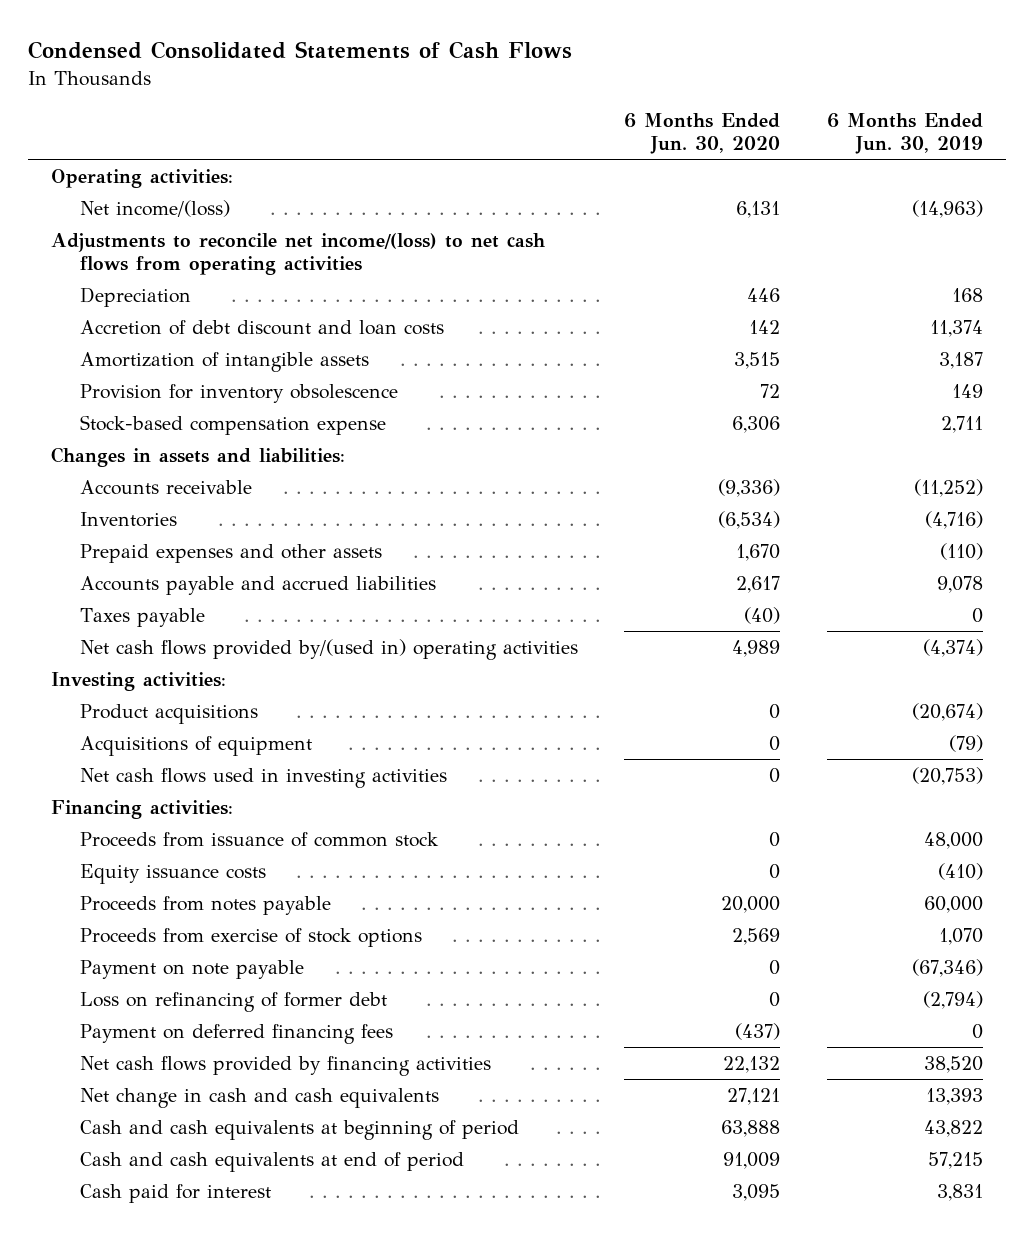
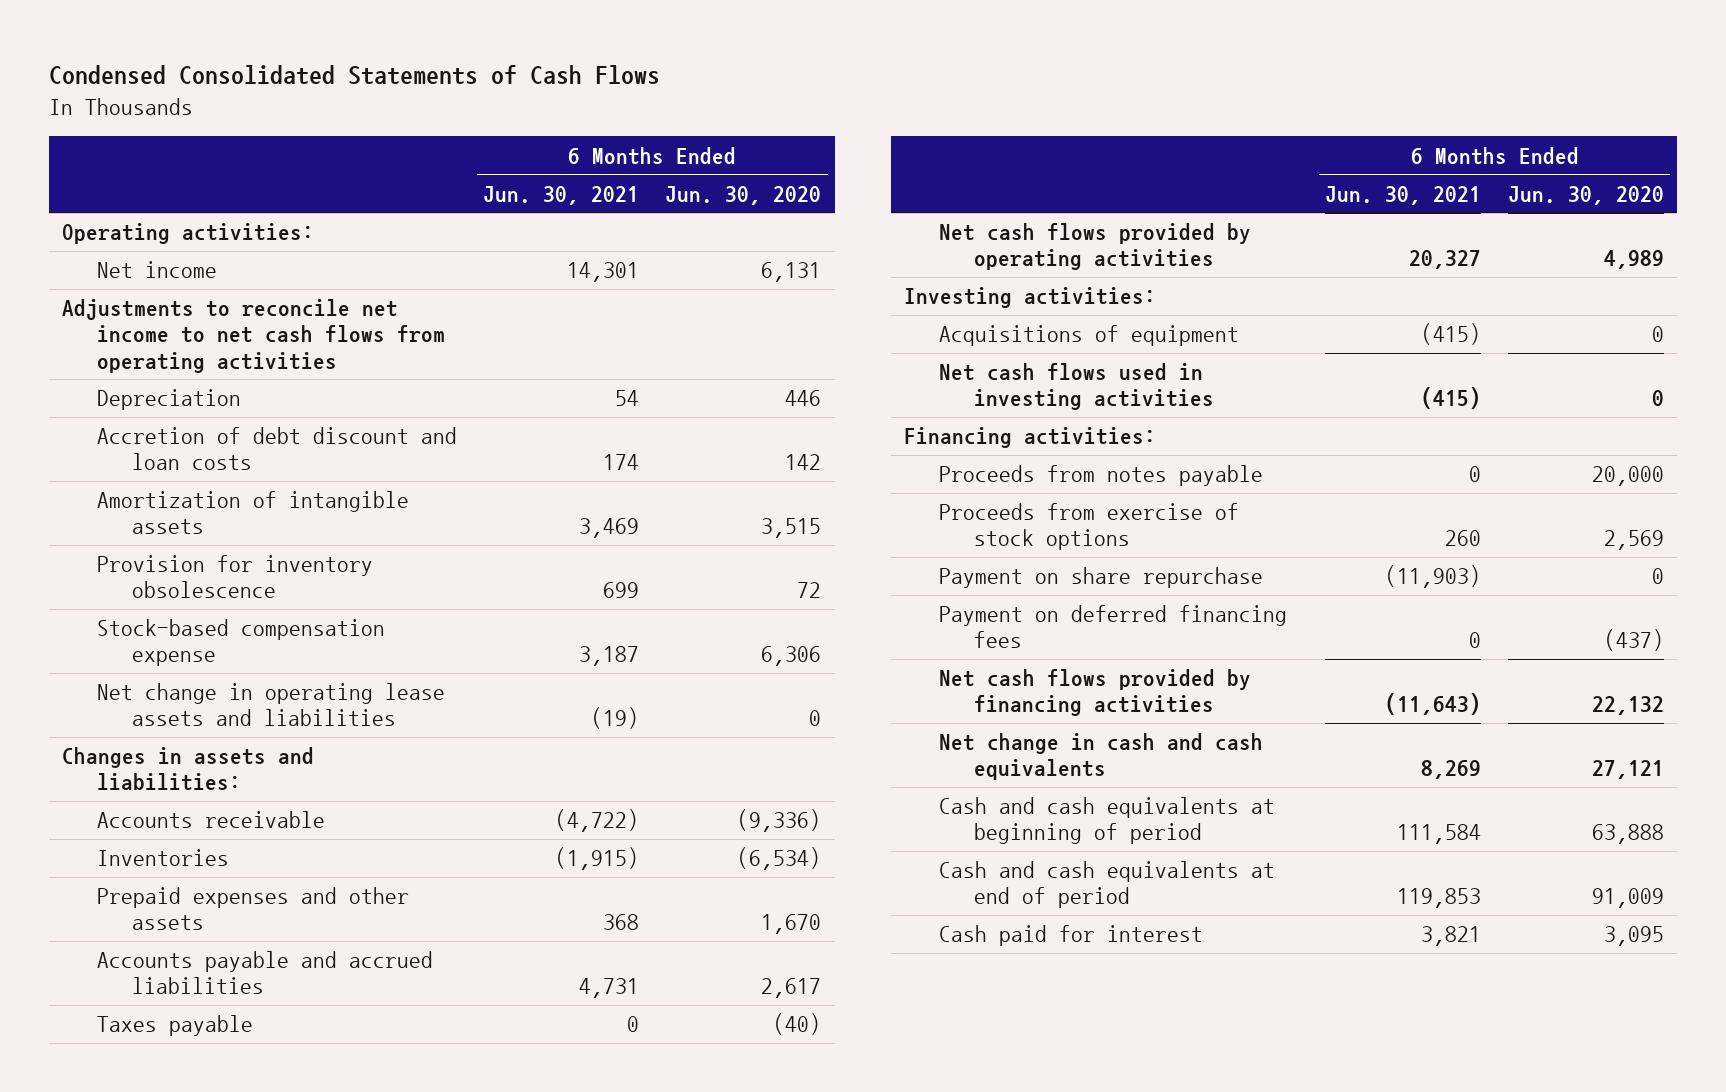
[826,112,983,154] 6 Months Ended Jun. 30, 2019 -> none
none -> [483,185,640,205] Jun. 30, 2021
[79,199,230,217] Net income/(loss) -> [96,261,217,279] Net income
[51,232,546,275] Adjustments to reconcile net income/(loss) to net cash flows from operating activities -> [61,299,445,373] Adjustments to reconcile net income to net cash flows from operating activities
none -> [96,683,445,727] Net change in operating lease assets and liabilities
[79,638,578,660] Net cash flows provided by/(used in) operating activities -> [939,223,1252,271] Net cash flows provided by operating activities
[79,703,258,724] Product acquisitions -> none
[79,831,439,847] Proceeds from issuance of common stock -> none
[79,863,266,884] Equity issuance costs -> none
[79,959,304,979] Payment on note payable -> none
[79,991,387,1012] Loss on refinancing of former debt -> none
none -> [939,567,1264,589] Payment on share repurchase

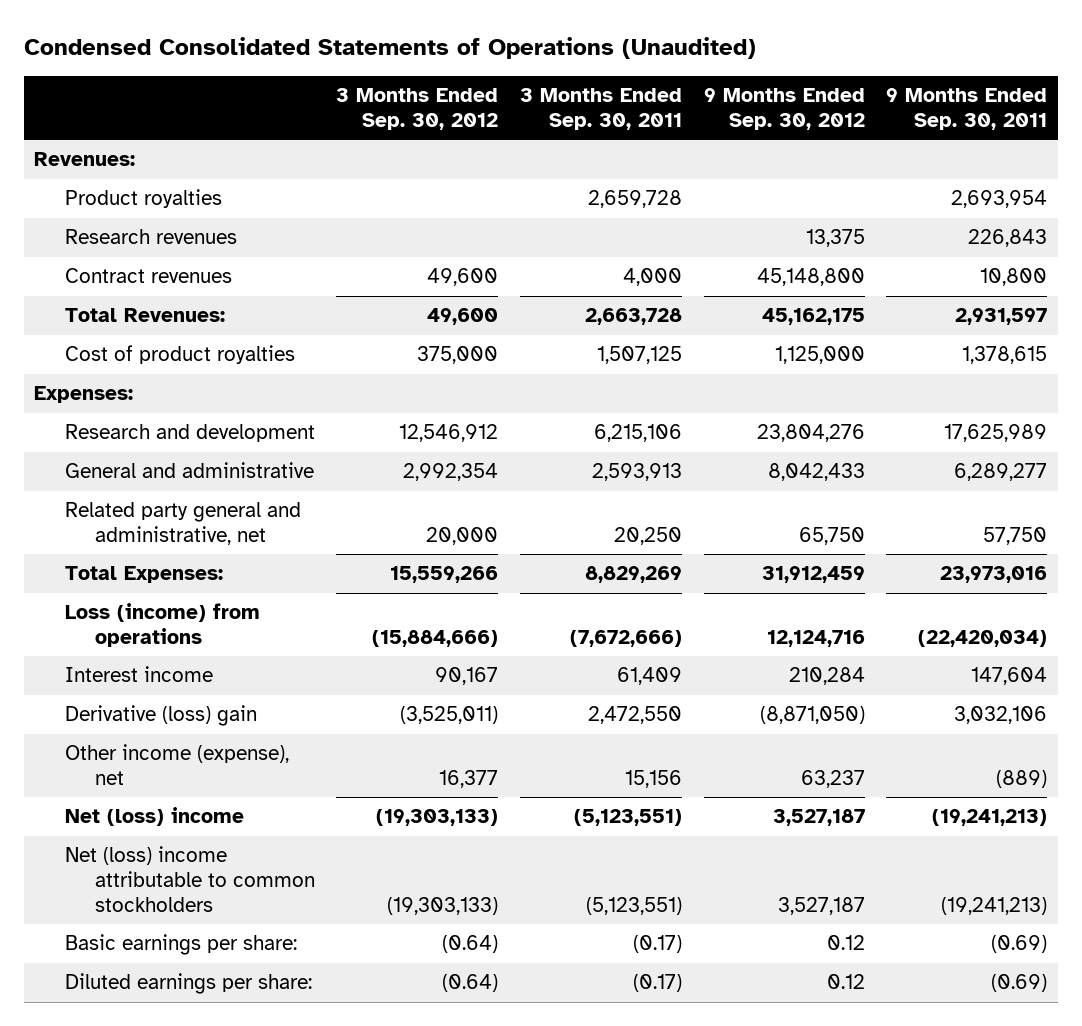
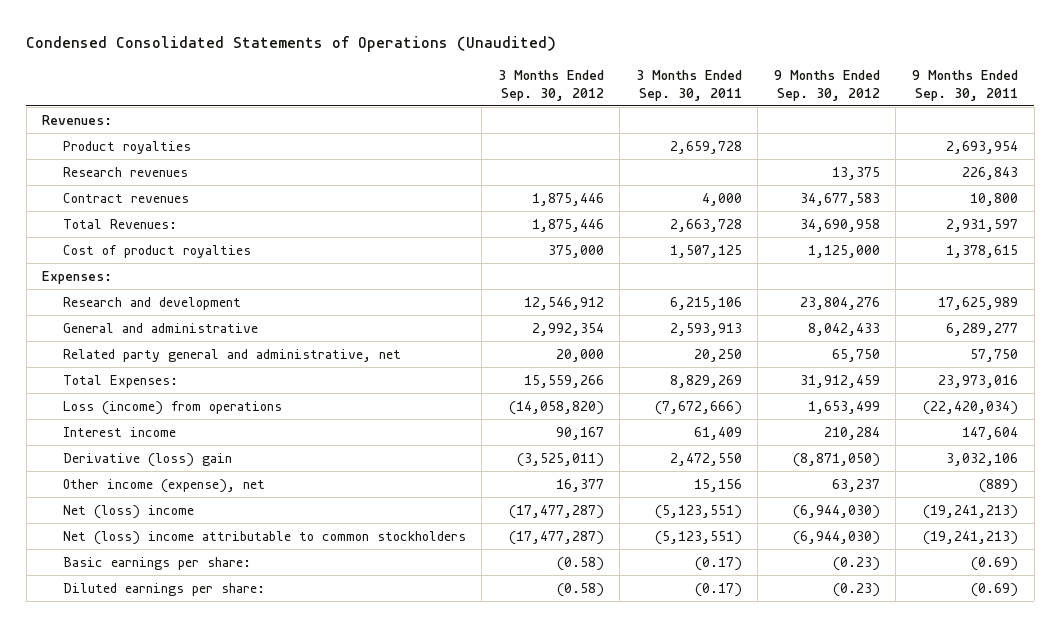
[427,268,499,287] 49,600 -> [531,192,604,206] 1,875,446
[756,268,865,287] 45,148,800 -> [799,192,880,206] 34,677,583
[427,308,499,326] 49,600 -> [531,218,604,232] 1,875,446
[761,308,865,326] 45,162,175 -> [799,218,880,232] 34,690,958
[372,630,499,648] (15,884,666) -> [508,400,604,415] (14,058,820)
[766,630,865,648] 12,124,716 -> [807,400,880,414] 1,653,499
[376,809,499,827] (19,303,133) -> [508,504,604,519] (17,477,287)
[772,809,865,827] 3,527,187 -> [792,504,880,519] (6,944,030)
[387,896,499,915] (19,303,133) -> [508,530,604,545] (17,477,287)
[777,896,865,915] 3,527,187 -> [792,530,880,545] (6,944,030)
[442,935,499,954] (0.64) -> [556,556,604,571] (0.58)
[826,935,865,951] 0.12 -> [832,556,880,571] (0.23)
[442,974,499,993] (0.64) -> [556,582,604,597] (0.58)
[826,974,865,990] 0.12 -> [832,582,880,597] (0.23)

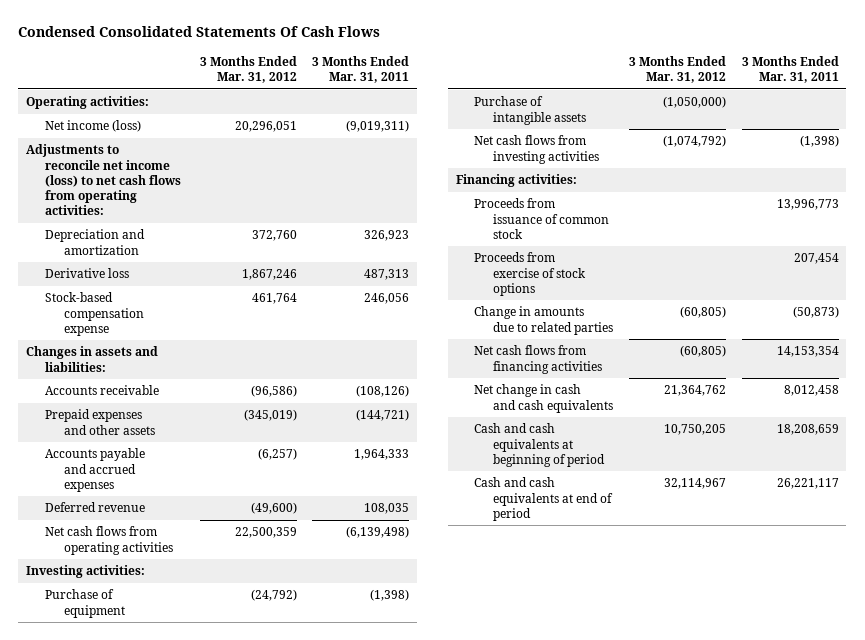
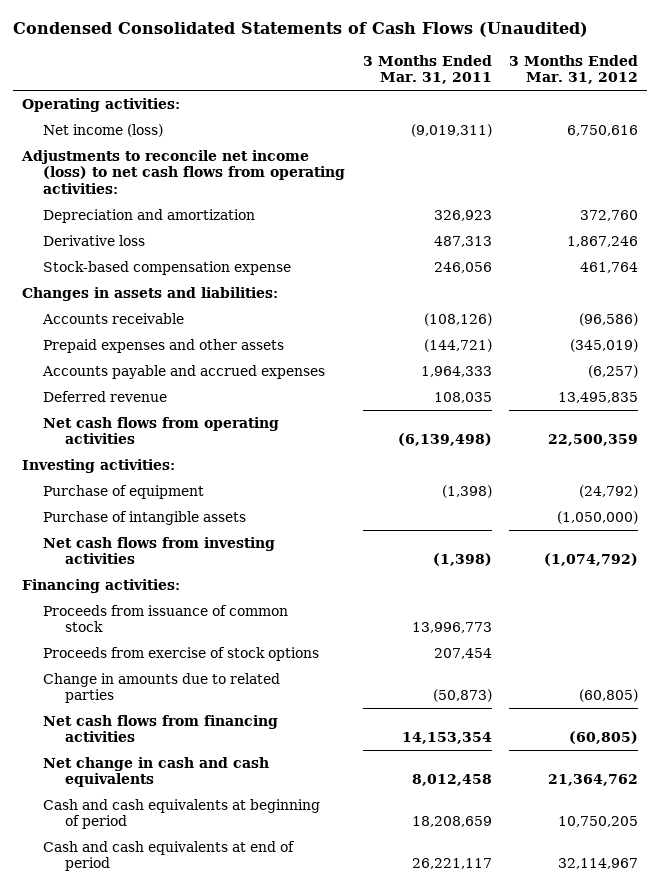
[18,26,381,38] Condensed Consolidated Statements Of Cash Flows -> [12,22,588,38] Condensed Consolidated Statements of Cash Flows (Unaudited)
[234,121,297,133] 20,296,051 -> [567,125,639,137] 6,750,616
[250,502,297,515] (49,600) -> [558,392,639,404] 13,495,835

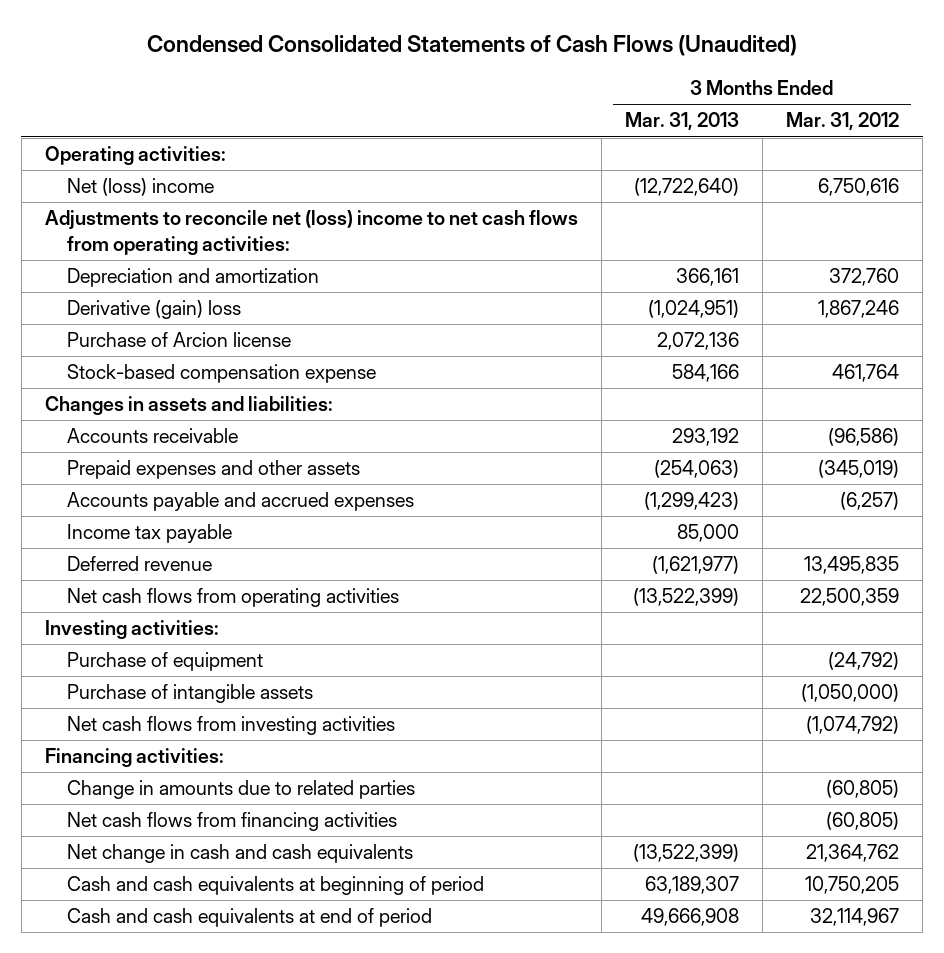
[362,54,492,85] 3 Months Ended Mar. 31, 2011 -> none
none -> [625,112,740,131] Mar. 31, 2013
[43,124,164,138] Net income (loss) -> [66,178,214,197] Net (loss) income
[20,150,346,194] Adjustments to reconcile net income (loss) to net cash flows from operating activities: -> [44,210,578,255] Adjustments to reconcile net (loss) income to net cash flows from operating activities:
[43,235,146,247] Derivative loss -> [66,300,241,320] Derivative (gain) loss
none -> [66,332,291,348] Purchase of Arcion license
none -> [66,524,232,544] Income tax payable
[43,605,289,633] Proceeds from issuance of common stock -> none
[43,647,320,662] Proceeds from exercise of stock options -> none

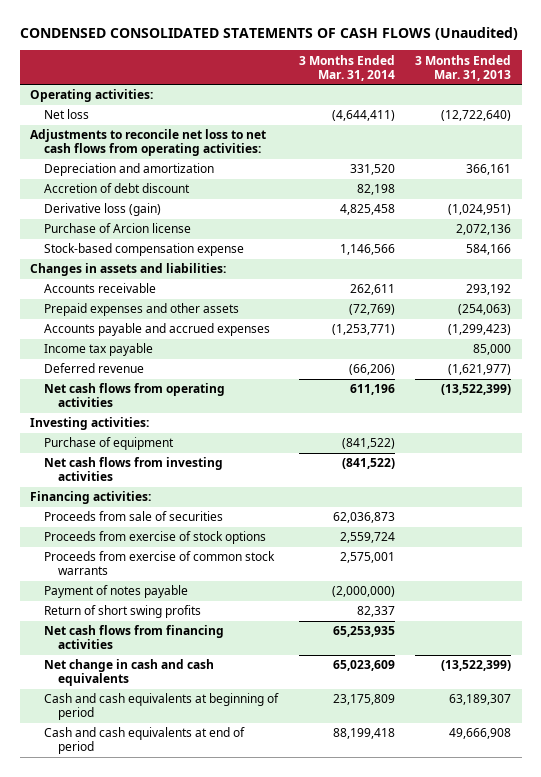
[147,34,798,56] Condensed Consolidated Statements of Cash Flows (Unaudited) -> [19,27,518,41] CONDENSED CONSOLIDATED STATEMENTS OF CASH FLOWS (Unaudited)
[786,112,900,131] Mar. 31, 2012 -> none
none -> [298,54,395,81] 3 Months Ended Mar. 31, 2014
[66,178,214,197] Net (loss) income -> [43,109,89,120] Net loss
[44,210,578,255] Adjustments to reconcile net (loss) income to net cash flows from operating activities: -> [29,129,266,157] Adjustments to reconcile net loss to net cash flows from operating activities:
none -> [43,183,190,194] Accretion of debt discount
[66,300,241,320] Derivative (gain) loss -> [43,203,161,217] Derivative loss (gain)
[66,684,313,704] Purchase of intangible assets -> none
[66,780,415,800] Change in amounts due to related parties -> none
none -> [43,511,223,522] Proceeds from sale of securities
none -> [43,531,266,545] Proceeds from exercise of stock options
none -> [43,551,275,576] Proceeds from exercise of common stock warrants
none -> [43,585,188,599] Payment of notes payable
none -> [43,605,201,619] Return of short swing profits

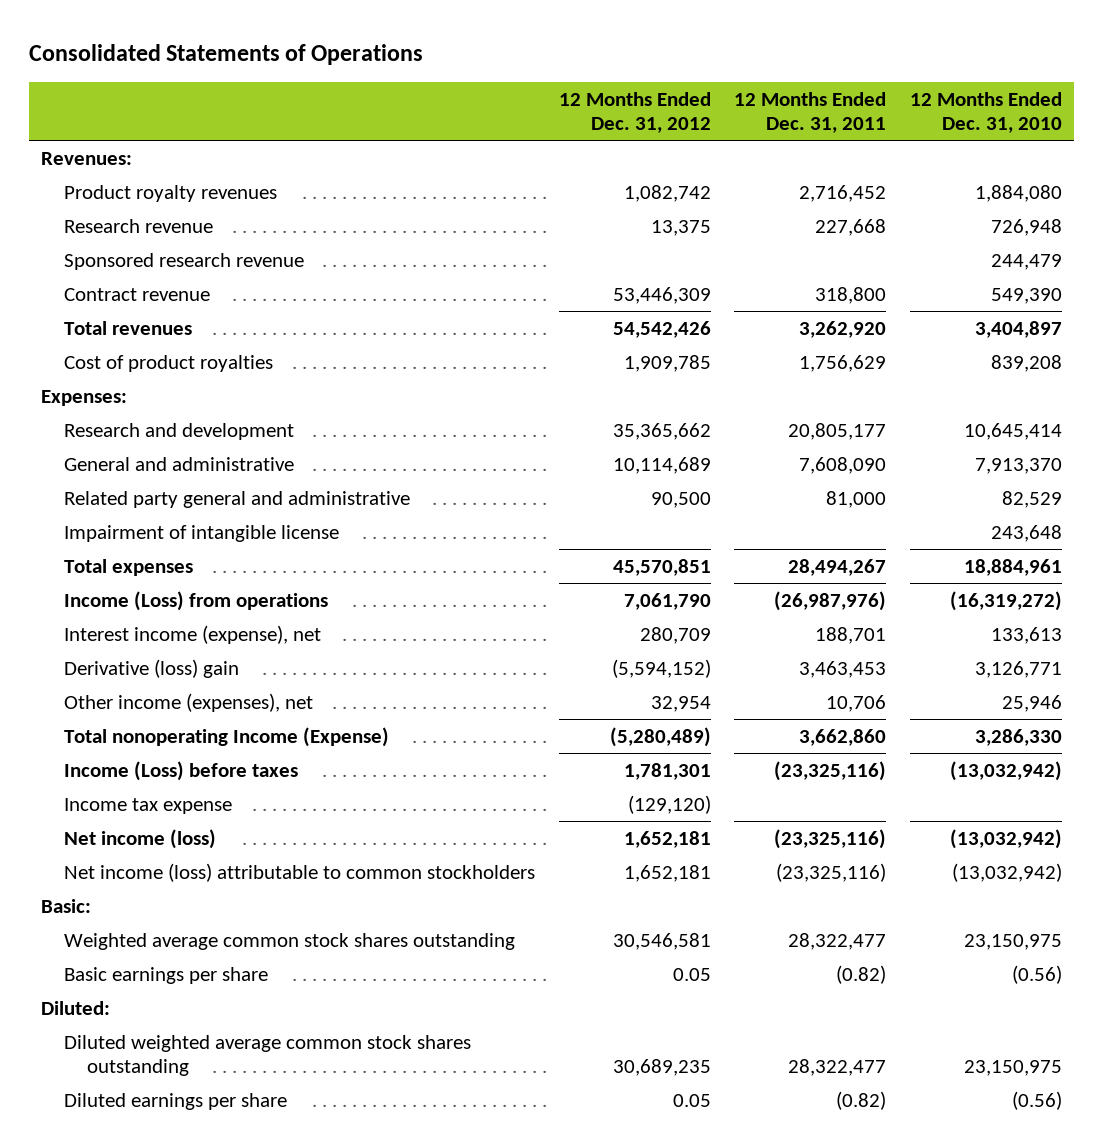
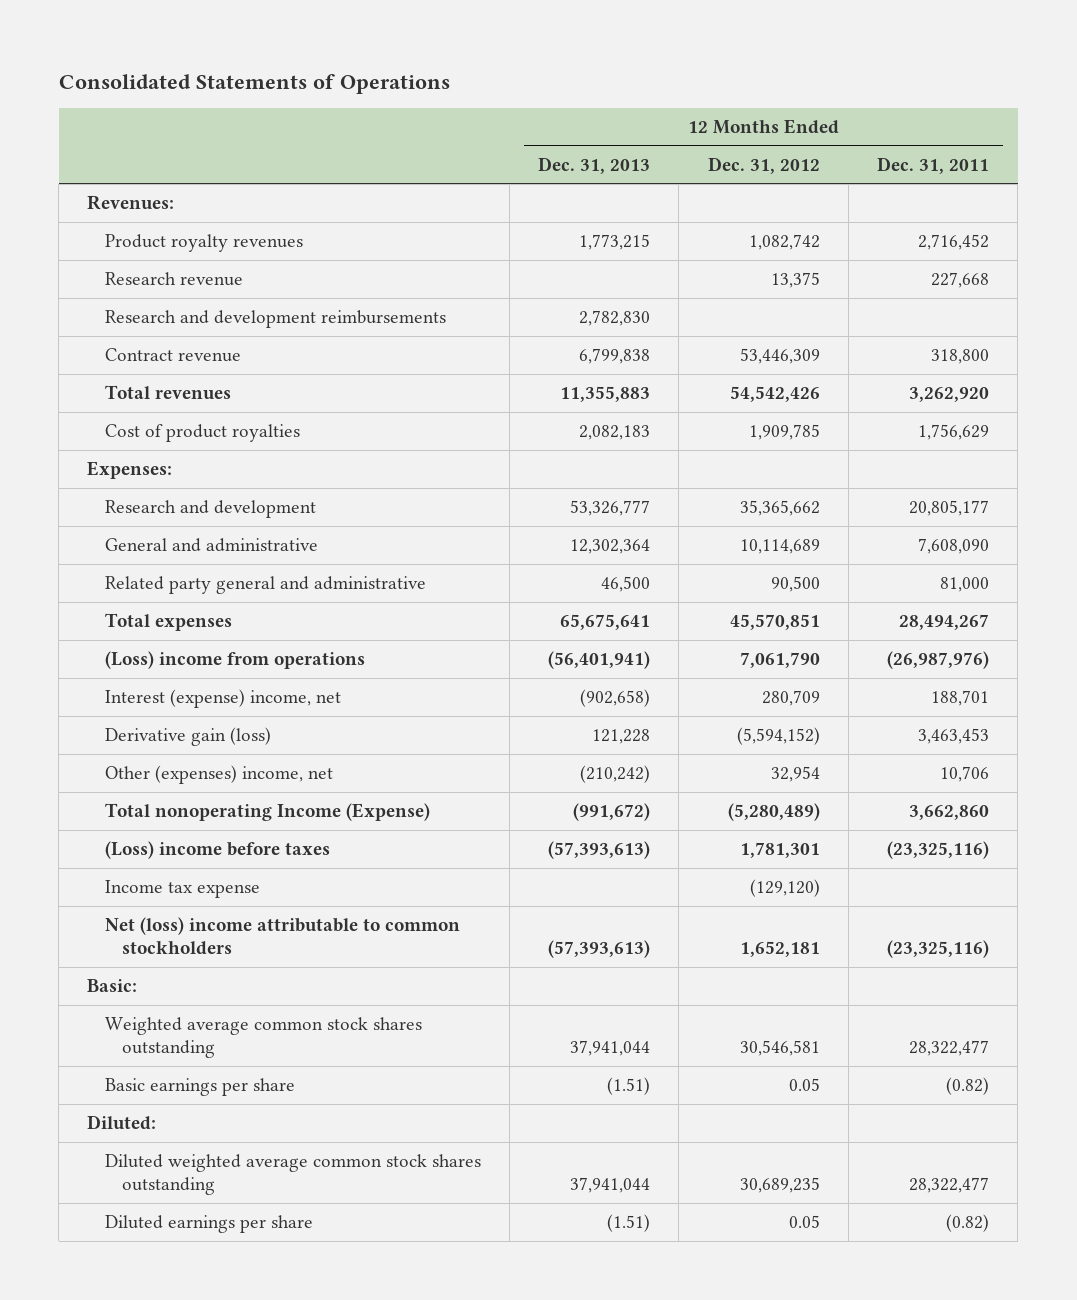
[910,91,1063,134] 12 Months Ended Dec. 31, 2010 -> none
none -> [538,156,651,174] Dec. 31, 2013
[63,252,304,270] Sponsored research revenue -> none
none -> [104,310,446,329] Research and development reimbursements
[63,524,339,542] Impairment of intangible license -> none
[63,590,328,611] Income (Loss) from operations -> [104,651,365,670] (Loss) income from operations
[63,624,321,644] Interest income (expense), net -> [104,689,341,709] Interest (expense) income, net
[63,658,239,678] Derivative (loss) gain -> [104,727,271,747] Derivative gain (loss)
[63,692,313,712] Other income (expenses), net -> [104,765,333,785] Other (expenses) income, net
[63,760,298,781] Income (Loss) before taxes -> [104,841,330,860] (Loss) income before taxes
[63,828,216,849] Net income (loss) -> none
[63,862,535,882] Net income (loss) attributable to common stockholders -> [104,917,460,956] Net (loss) income attributable to common stockholders

